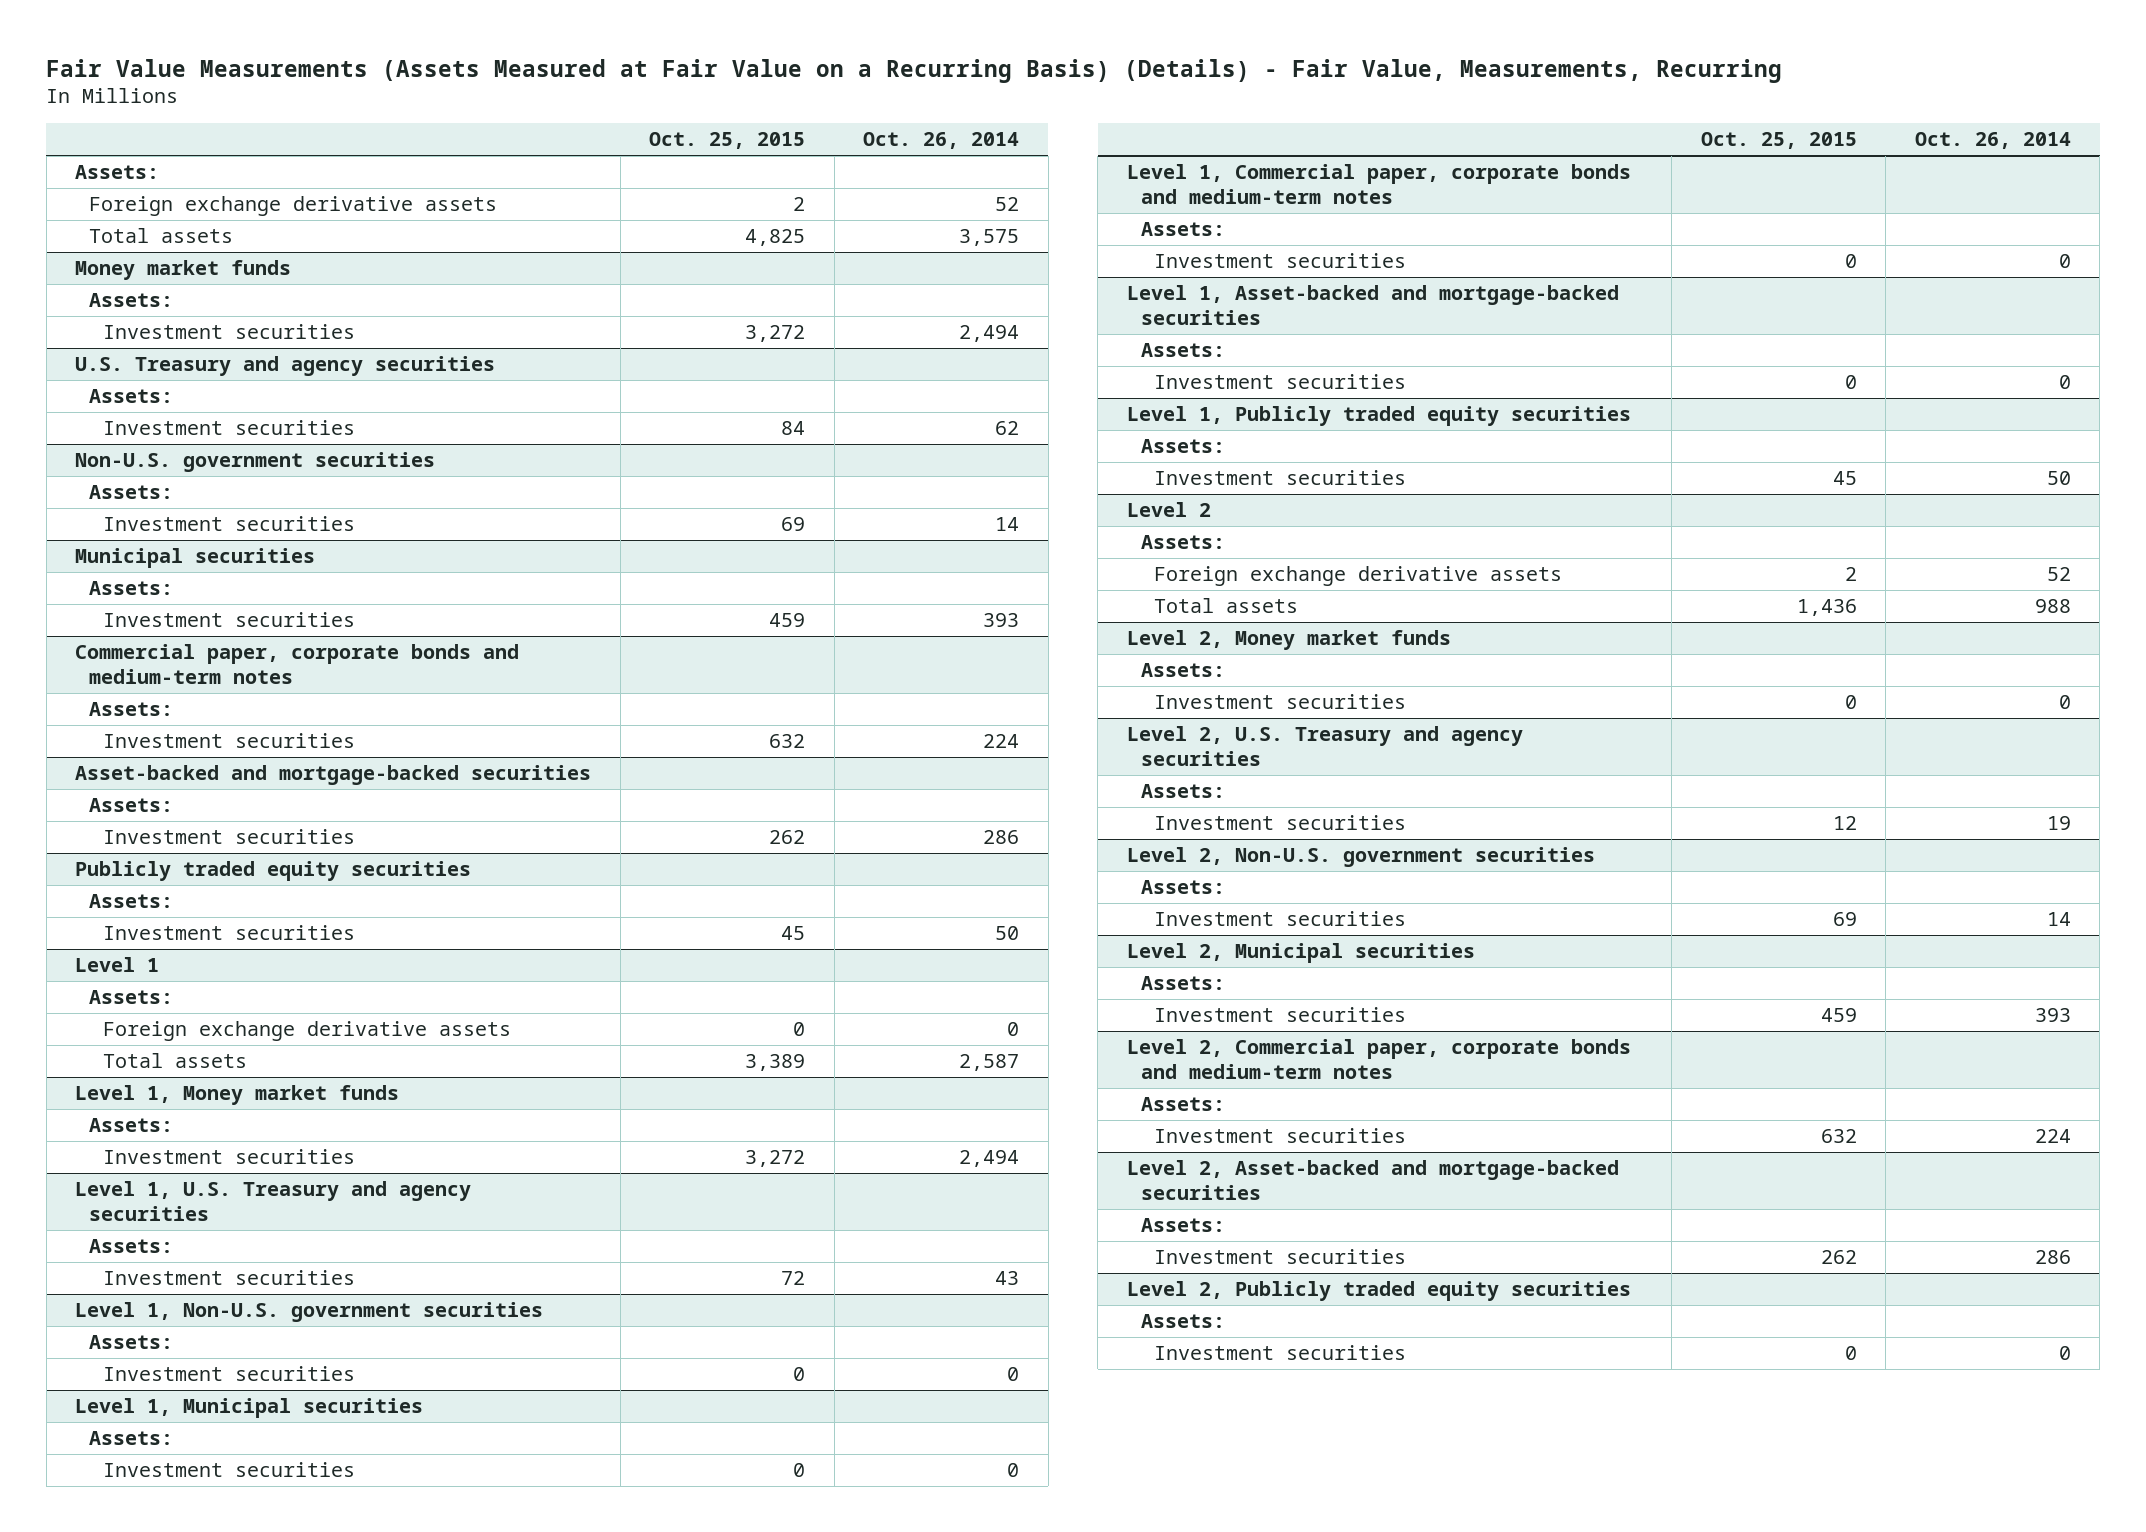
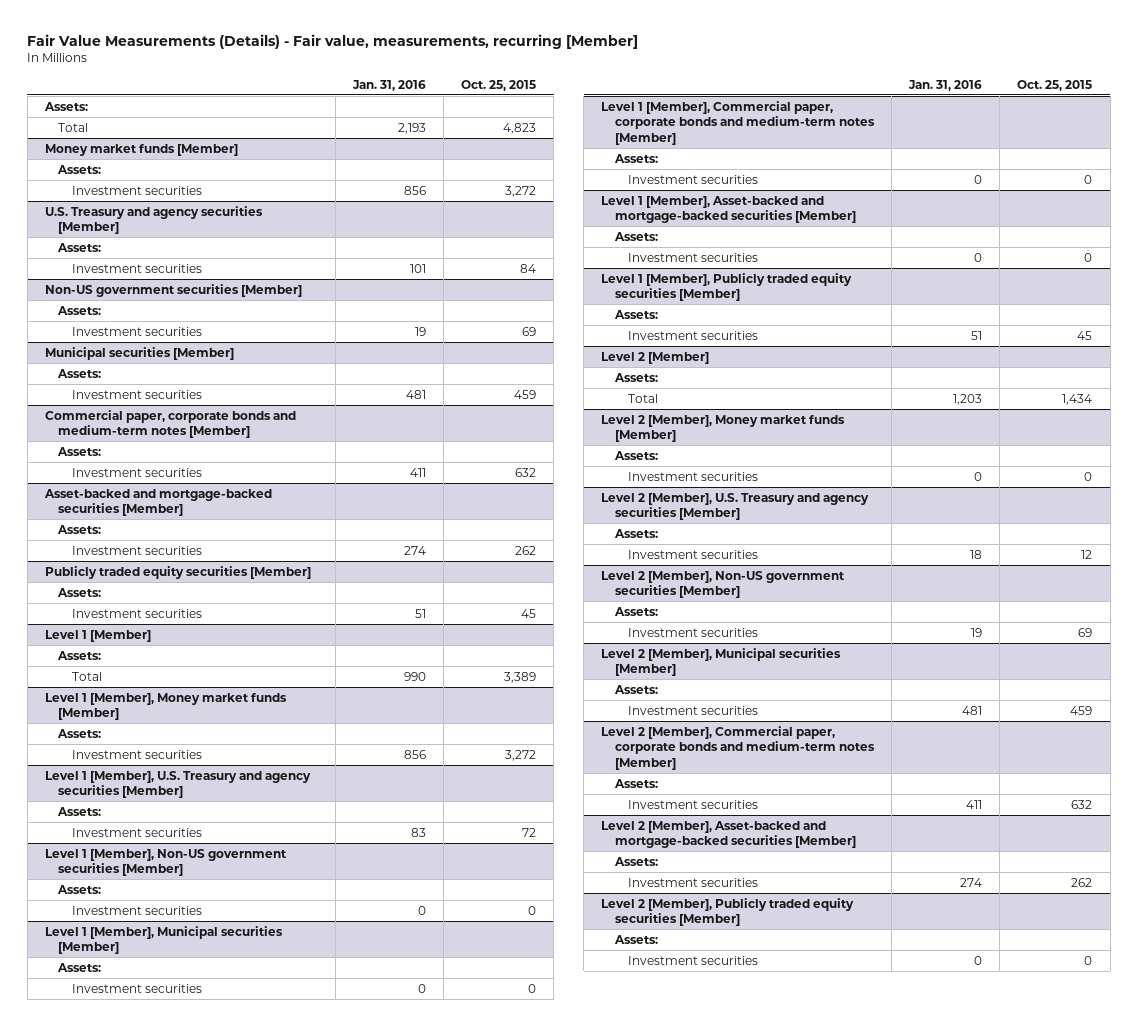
[46,58,1783,83] Fair Value Measurements (Assets Measured at Fair Value on a Recurring Basis) (Details) - Fair Value, Measurements, Recurring -> [27,34,639,50] Fair Value Measurements (Details) - Fair value, measurements, recurring [Member]
[863,132,1020,150] Oct. 26, 2014 -> none
none -> [351,79,426,91] Jan. 31, 2016
[88,196,497,217] Foreign exchange derivative assets -> none
[88,228,233,244] Total assets -> [58,122,89,132] Total
[745,229,806,247] 4,825 -> [502,122,536,134] 4,823
[75,260,292,281] Money market funds -> [44,143,238,156] Money market funds [Member]
[75,356,496,377] U.S. Treasury and agency securities -> [44,205,263,235] U.S. Treasury and agency securities [Member]
[75,452,436,473] Non-U.S. government securities -> [44,283,302,297] Non-US government securities [Member]
[75,548,316,569] Municipal securities -> [44,346,234,360] Municipal securities [Member]
[75,644,520,684] Commercial paper, corporate bonds and medium-term notes -> [44,409,296,439] Commercial paper, corporate bonds and medium-term notes [Member]
[75,765,592,786] Asset-backed and mortgage-backed securities -> [43,488,272,517] Asset-backed and mortgage-backed securities [Member]
[75,861,472,882] Publicly traded equity securities -> [44,565,311,579] Publicly traded equity securities [Member]
[75,957,160,973] Level 1 -> [44,629,151,642] Level 1 [Member]
[102,1021,511,1042] Foreign exchange derivative assets -> none
[102,1053,247,1069] Total assets -> [71,671,102,681] Total
[75,1085,400,1106] Level 1, Money market funds -> [44,692,287,721] Level 1 [Member], Money market funds [Member]
[75,1181,472,1221] Level 1, U.S. Treasury and agency securities -> [44,770,311,799] Level 1 [Member], U.S. Treasury and agency securities [Member]
[75,1302,544,1323] Level 1, Non-U.S. government securities -> [44,848,287,877] Level 1 [Member], Non-US government securities [Member]
[75,1398,424,1419] Level 1, Municipal securities -> [44,925,283,955] Level 1 [Member], Municipal securities [Member]
[1126,164,1631,204] Level 1, Commercial paper, corporate bonds and medium-term notes -> [601,100,875,145] Level 1 [Member], Commercial paper, corporate bonds and medium-term notes [Member]
[1126,285,1619,325] Level 1, Asset-backed and mortgage-backed securities -> [601,195,856,224] Level 1 [Member], Asset-backed and mortgage-backed securities [Member]
[1126,406,1631,427] Level 1, Publicly traded equity securities -> [601,272,853,302] Level 1 [Member], Publicly traded equity securities [Member]
[1126,502,1211,518] Level 2 -> [601,351,710,364] Level 2 [Member]
[1154,566,1563,587] Foreign exchange derivative assets -> none
[1154,598,1299,614] Total assets -> [628,393,659,403] Total
[1796,599,1857,617] 1,436 -> [1062,393,1093,405] 1,434
[1126,630,1451,651] Level 2, Money market funds -> [601,414,846,443] Level 2 [Member], Money market funds [Member]
[1126,726,1523,766] Level 2, U.S. Treasury and agency securities -> [601,492,870,521] Level 2 [Member], U.S. Treasury and agency securities [Member]
[1126,847,1595,868] Level 2, Non-U.S. government securities -> [601,570,846,599] Level 2 [Member], Non-US government securities [Member]
[1126,943,1475,964] Level 2, Municipal securities -> [601,647,842,677] Level 2 [Member], Municipal securities [Member]
[1126,1039,1631,1079] Level 2, Commercial paper, corporate bonds and medium-term notes -> [601,725,875,770] Level 2 [Member], Commercial paper, corporate bonds and medium-term notes [Member]
[1126,1160,1619,1200] Level 2, Asset-backed and mortgage-backed securities -> [601,820,856,849] Level 2 [Member], Asset-backed and mortgage-backed securities [Member]
[1126,1281,1631,1302] Level 2, Publicly traded equity securities -> [601,897,855,927] Level 2 [Member], Publicly traded equity securities [Member]

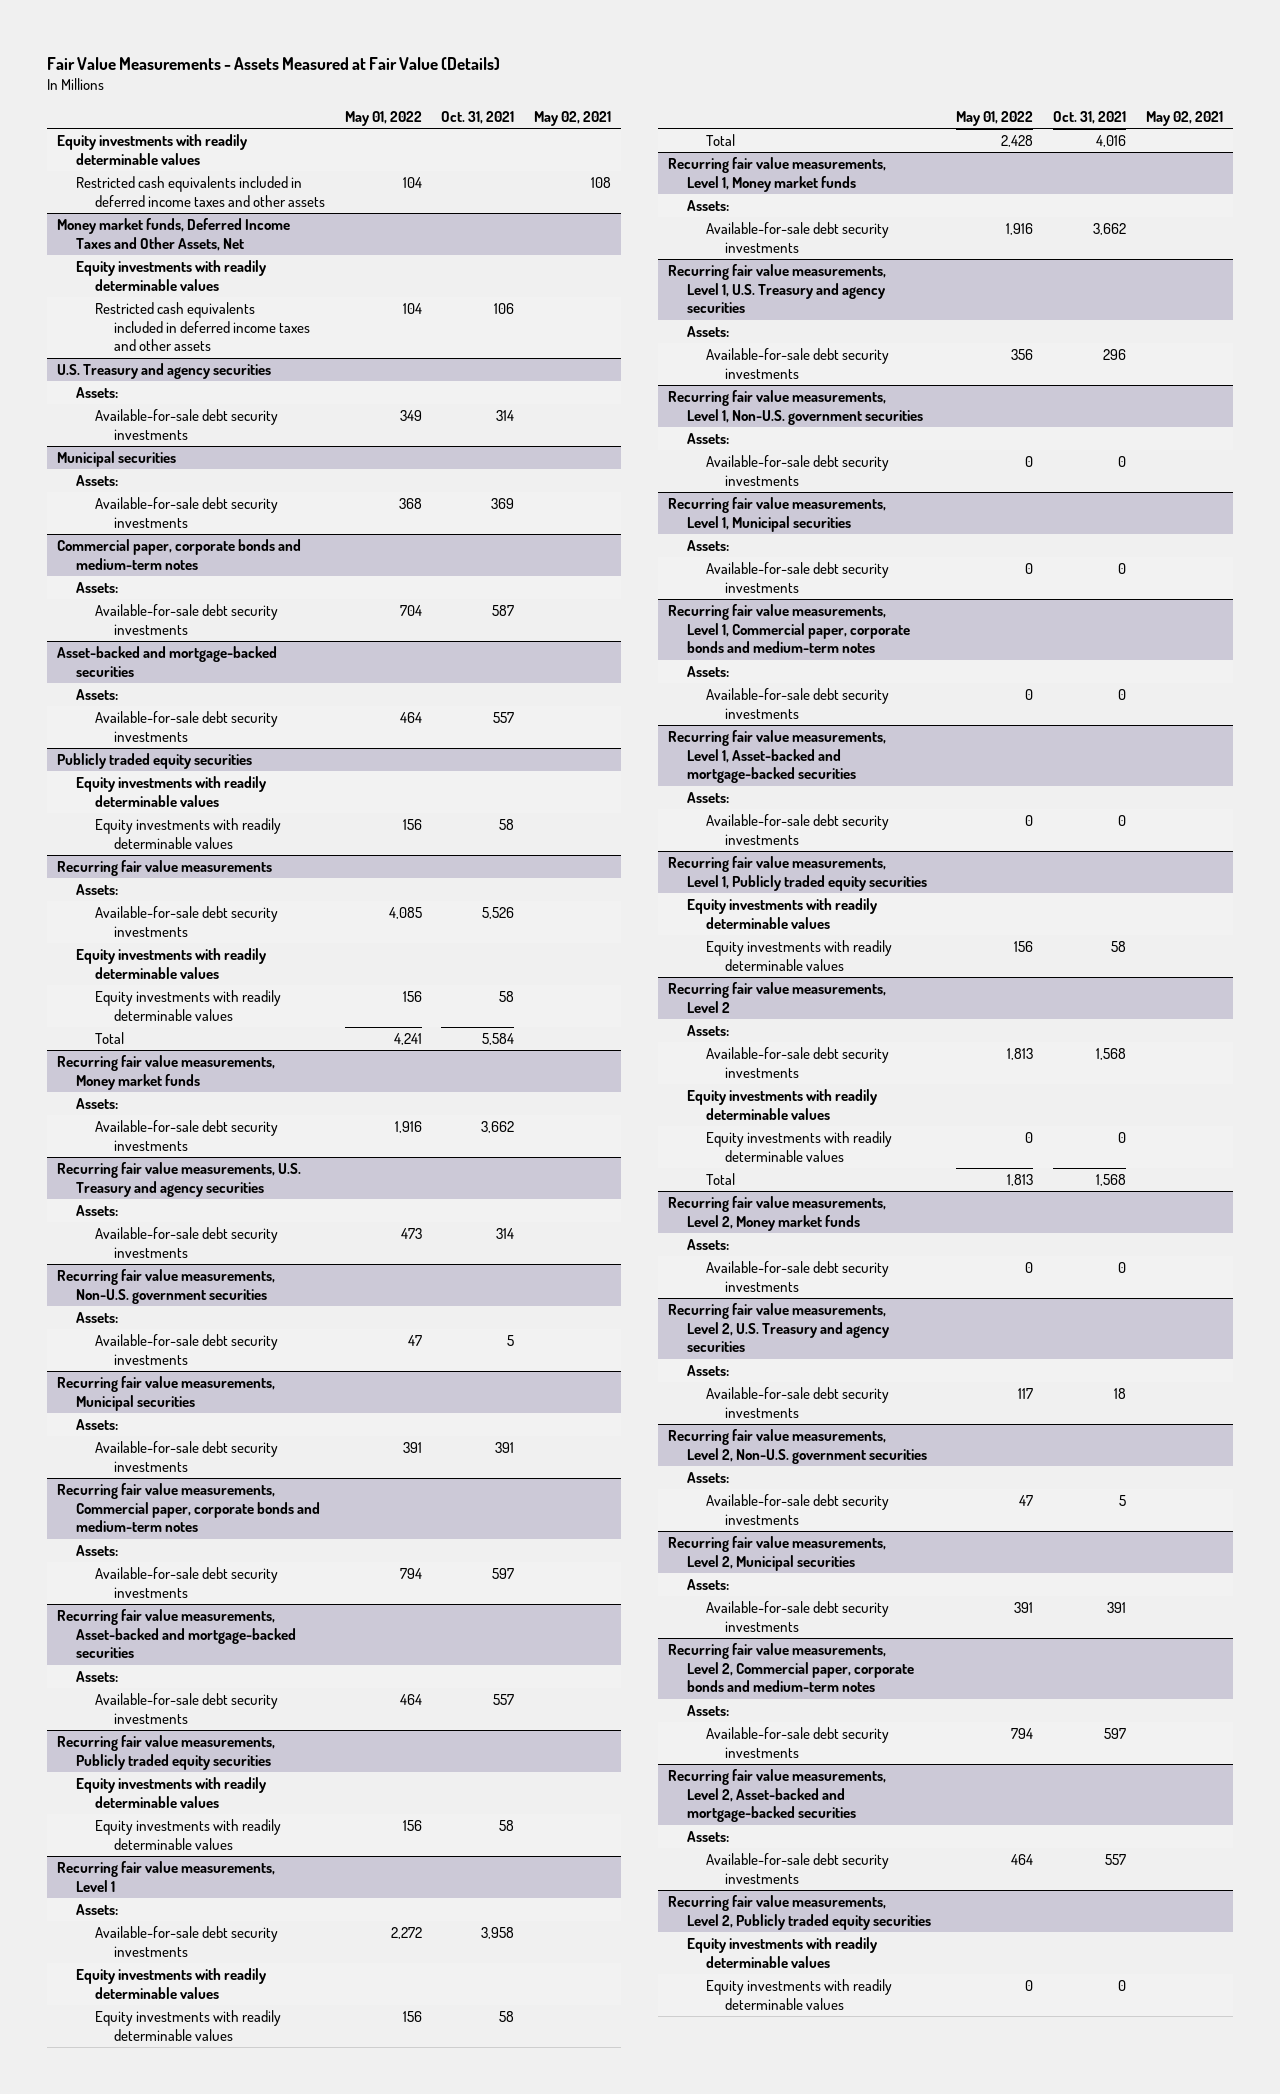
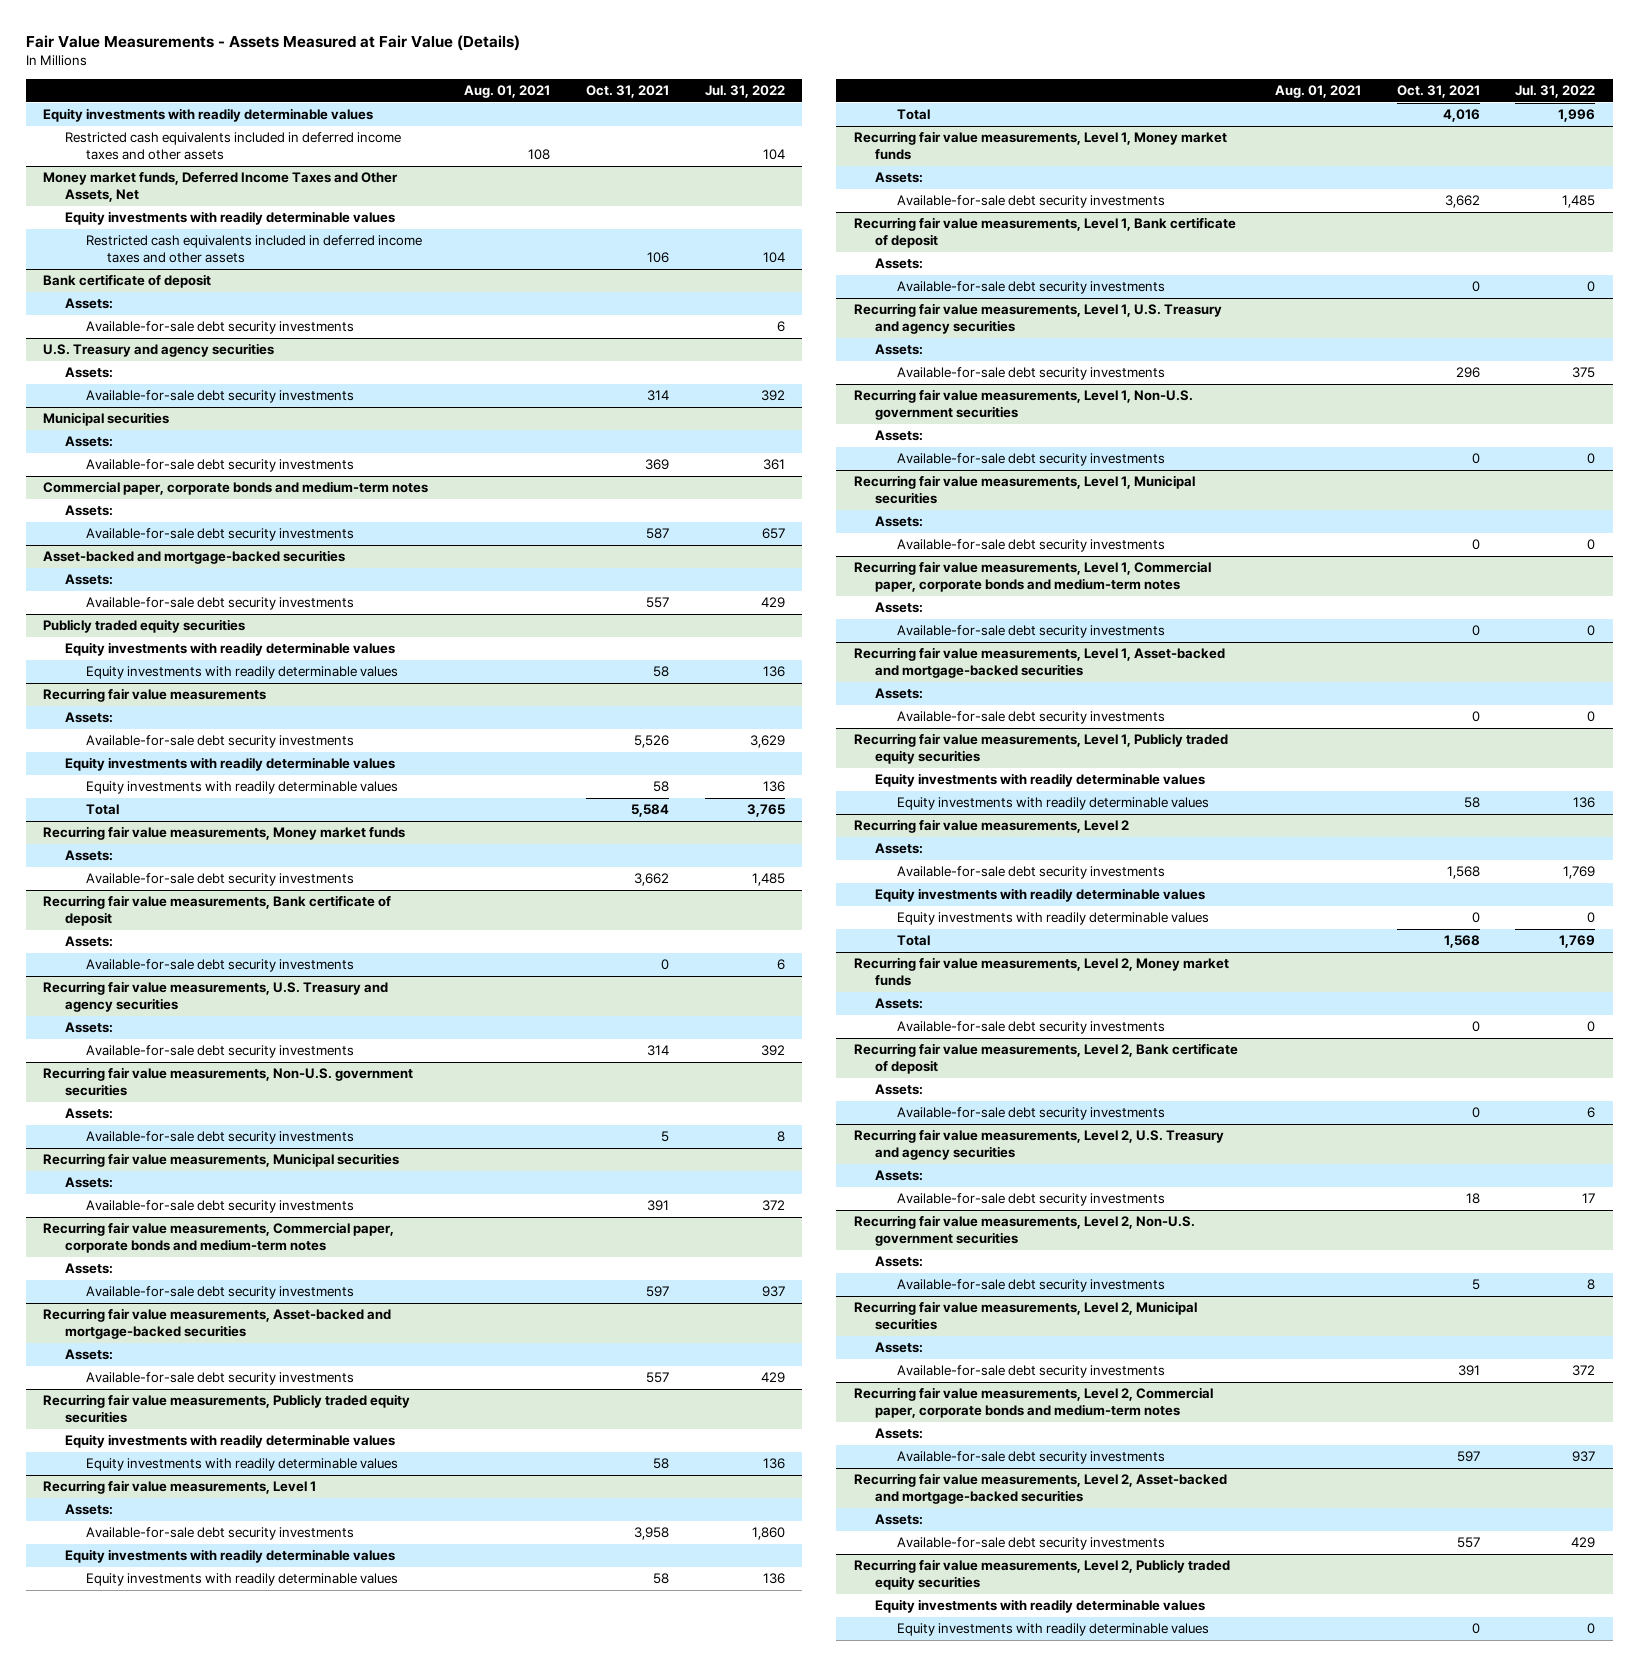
[344,110,422,126] May 01, 2022 -> none
[534,110,612,126] May 02, 2021 -> none
none -> [464,84,551,98] Aug. 01, 2021
none -> [704,84,785,98] Jul. 31, 2022
none -> [43,274,212,289] Bank certificate of deposit
none -> [64,298,113,310] Assets:
none -> [85,321,354,335] Available-for-sale debt security investments
none -> [43,895,392,927] Recurring fair value measurements, Bank certificate of deposit
none -> [64,936,113,948] Assets:
none -> [85,959,354,973] Available-for-sale debt security investments
none -> [854,217,1237,249] Recurring fair value measurements, Level 1, Bank certificate of deposit
none -> [875,258,924,270] Assets:
none -> [896,281,1165,295] Available-for-sale debt security investments
none -> [854,1043,1239,1075] Recurring fair value measurements, Level 2, Bank certificate of deposit
none -> [875,1084,924,1096] Assets:
none -> [896,1107,1165,1121] Available-for-sale debt security investments

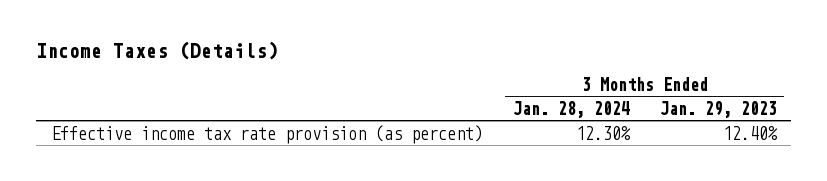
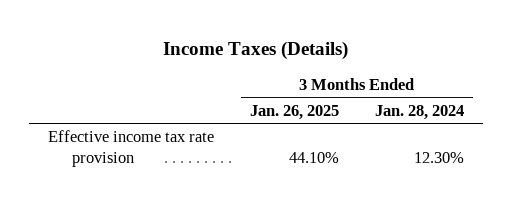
[659,100,777,118] Jan. 29, 2023 -> none
none -> [249,104,339,120] Jan. 26, 2025
[50,124,483,144] Effective income tax rate provision (as percent) -> [47,130,214,168] Effective income tax rate provision

